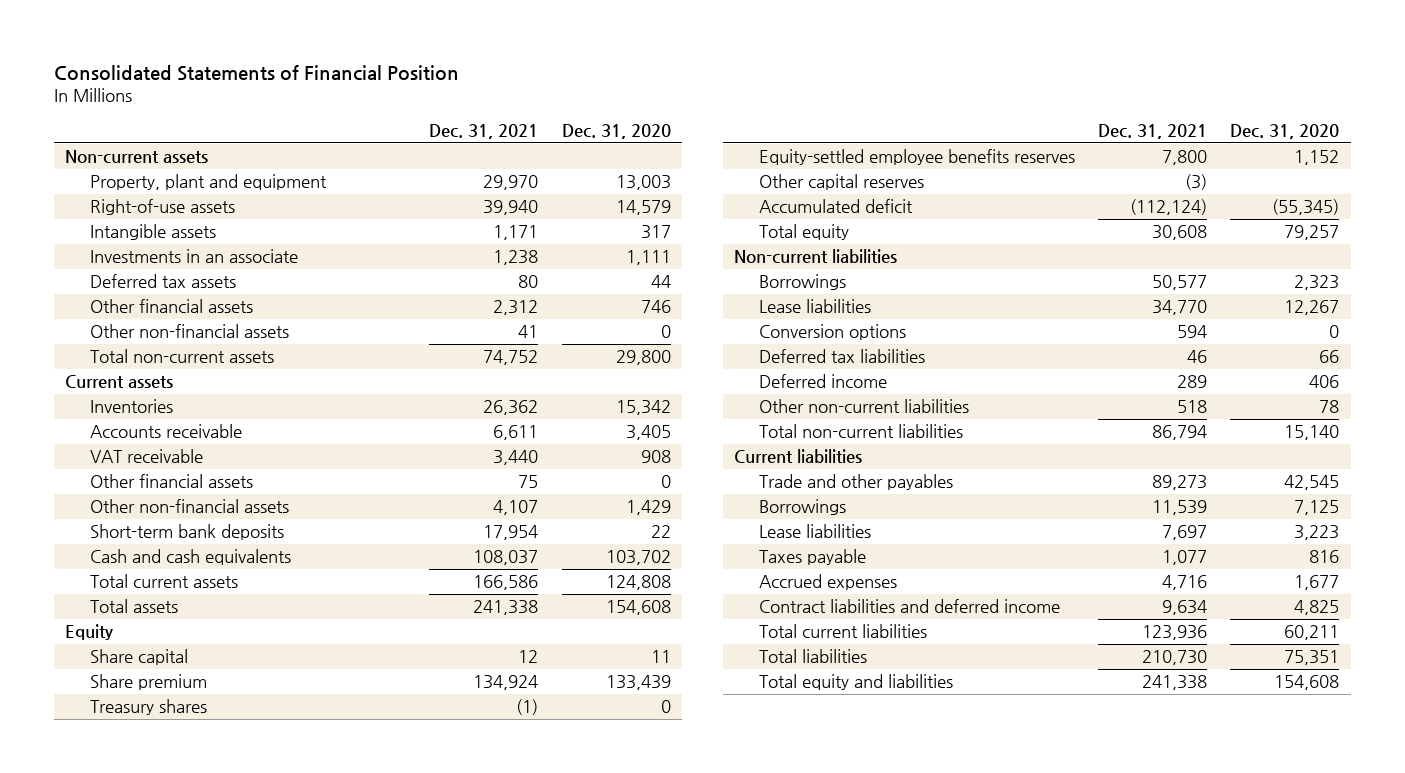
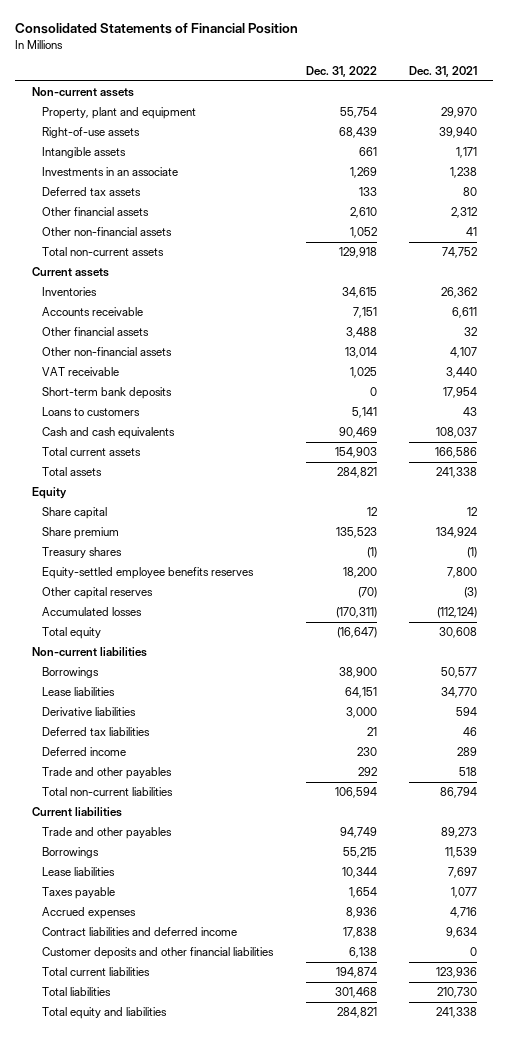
[561,123,671,139] Dec. 31, 2020 -> none
none -> [305,65,377,77] Dec. 31, 2022
[518,475,539,489] 75 -> [463,327,477,337] 32
[90,449,204,464] VAT receivable -> [42,367,120,377] VAT receivable
none -> [42,407,141,417] Loans to customers
[759,199,914,214] Accumulated deficit -> [42,607,143,617] Accumulated losses
[759,324,907,341] Conversion options -> [42,707,137,717] Derivative liabilities
[759,399,970,414] Other non-current liabilities -> [42,767,173,780] Trade and other payables
none -> [42,947,275,960] Customer deposits and other financial liabilities

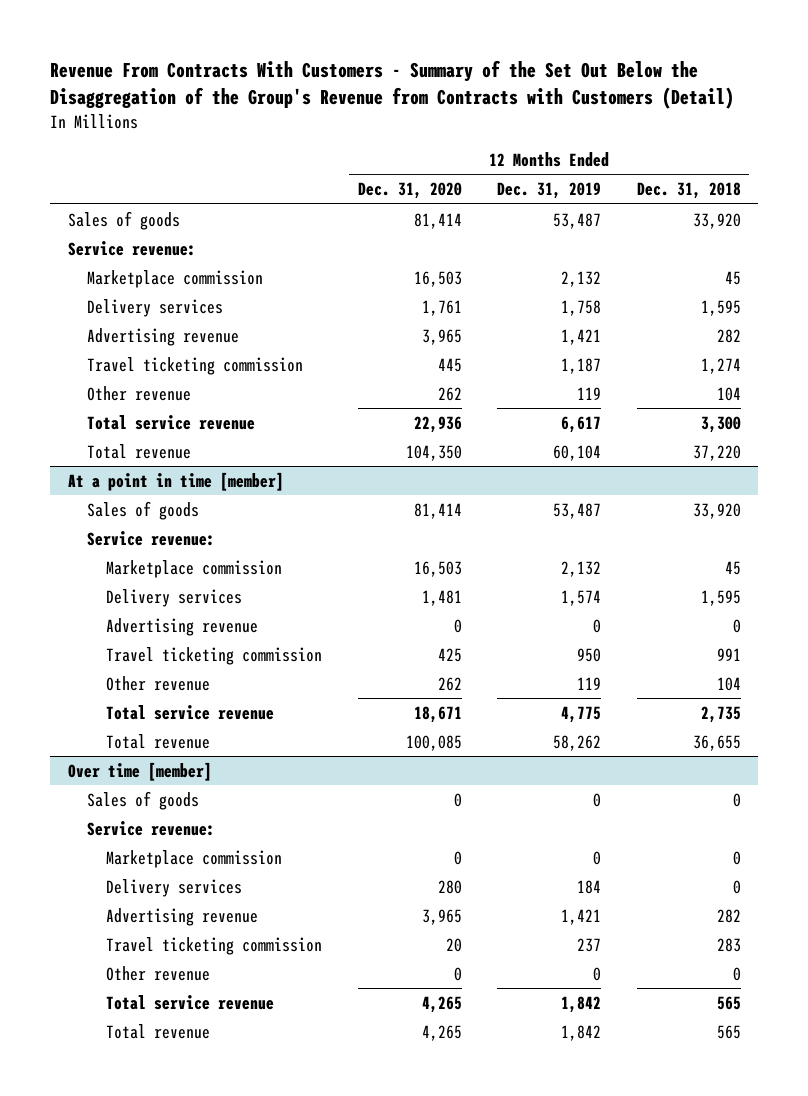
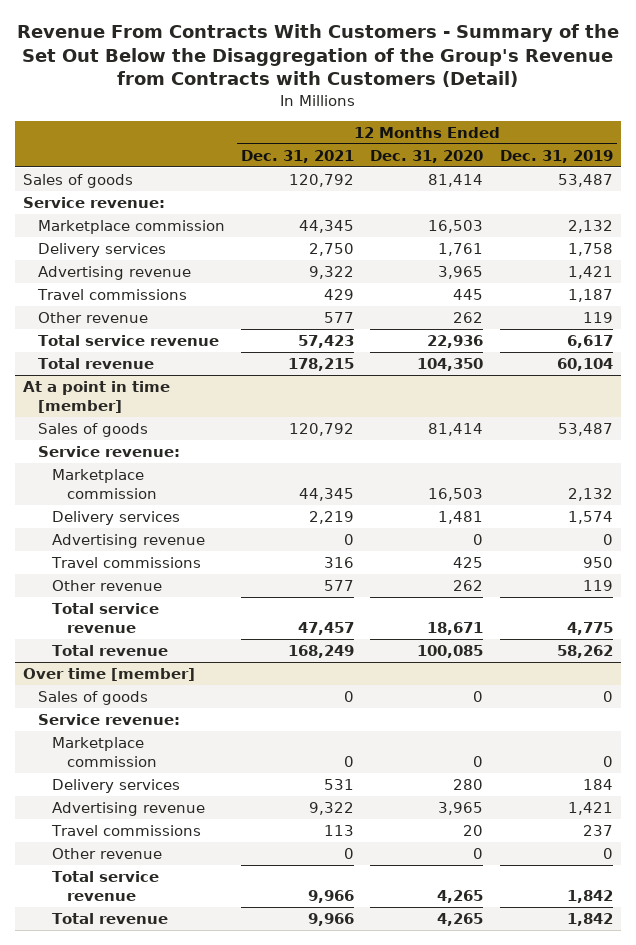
[636,182,741,200] Dec. 31, 2018 -> none
none -> [241,149,355,163] Dec. 31, 2021
[86,356,303,375] Travel ticketing commission -> [36,288,187,300] Travel commissions
[106,646,323,665] Travel ticketing commission -> [51,556,202,568] Travel commissions
[106,936,323,955] Travel ticketing commission -> [51,824,202,836] Travel commissions

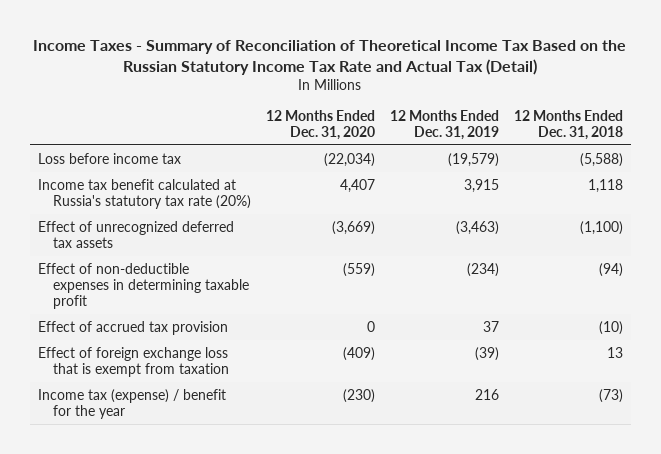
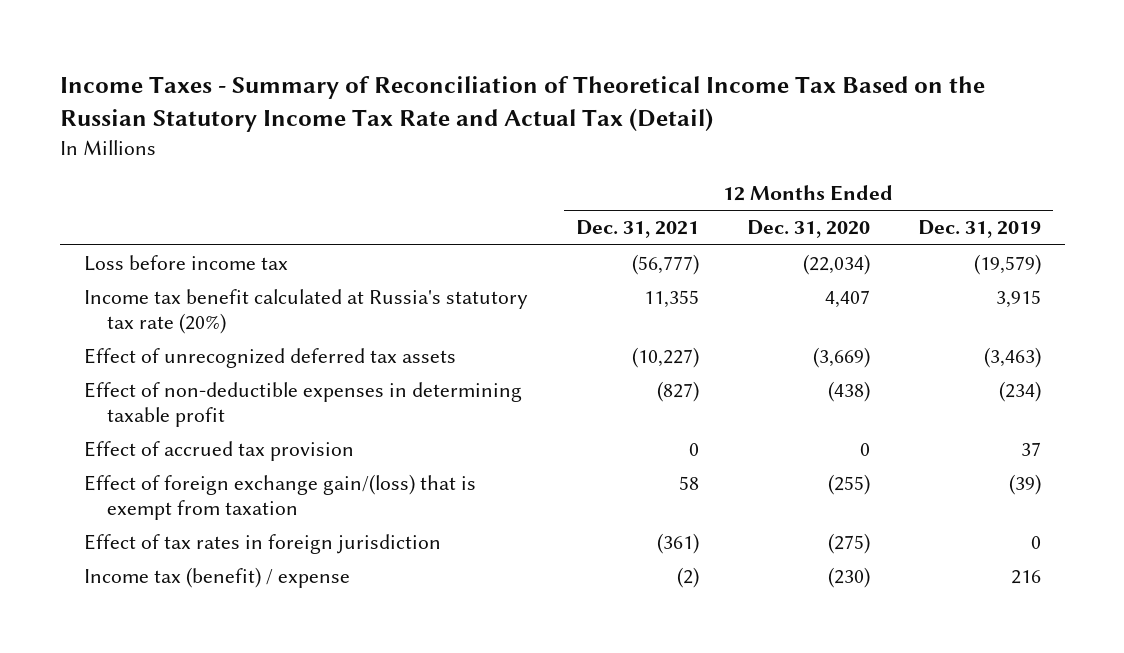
[514,109,624,140] 12 Months Ended Dec. 31, 2018 -> none
none -> [575,220,699,239] Dec. 31, 2021
[343,262,376,277] (559) -> [827,381,870,403] (438)
none -> [83,474,476,521] Effect of foreign exchange gain/(loss) that is exempt from taxation
[37,346,230,377] Effect of foreign exchange loss that is exempt from taxation -> [83,534,441,555] Effect of tax rates in foreign jurisdiction
[343,346,376,361] (409) -> [827,533,870,555] (275)
[475,346,500,361] (39) -> [1030,536,1041,550] 0
[37,388,226,419] Income tax (expense) / benefit for the year -> [83,567,350,589] Income tax (benefit) / expense

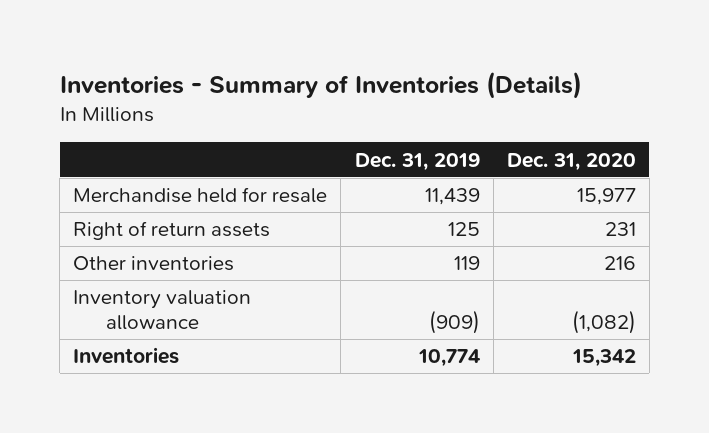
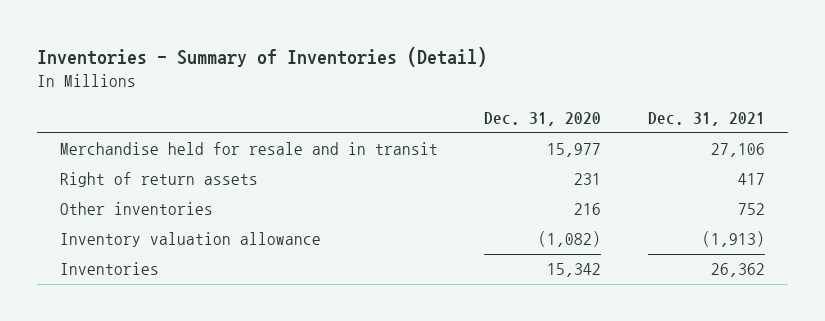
[59,70,582,99] Inventories - Summary of Inventories (Details) -> [36,47,487,68] Inventories - Summary of Inventories (Detail)
[354,152,480,171] Dec. 31, 2019 -> none
none -> [647,112,765,127] Dec. 31, 2021
[73,187,328,204] Merchandise held for resale -> [59,142,438,156] Merchandise held for resale and in transit

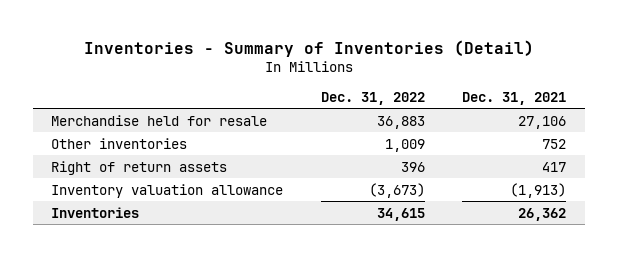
[484,112,602,127] Dec. 31, 2020 -> none
none -> [320,91,425,105] Dec. 31, 2022
[59,142,438,156] Merchandise held for resale and in transit -> [51,114,268,126] Merchandise held for resale
[59,172,258,188] Right of return assets -> [51,160,228,175] Right of return assets

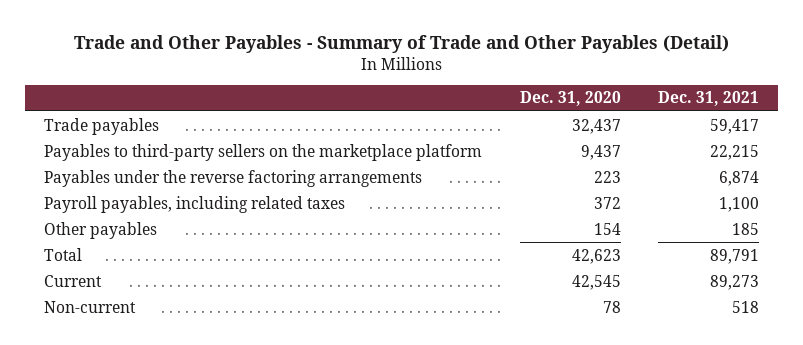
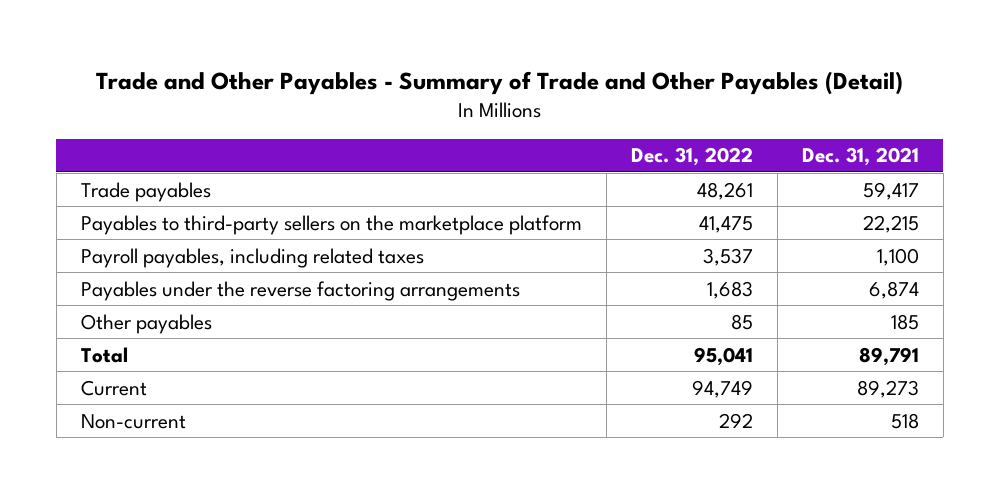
[519,91,621,107] Dec. 31, 2020 -> none
none -> [630,147,753,167] Dec. 31, 2022
[43,169,422,187] Payables under the reverse factoring arrangements -> [80,280,520,301] Payables under the reverse factoring arrangements

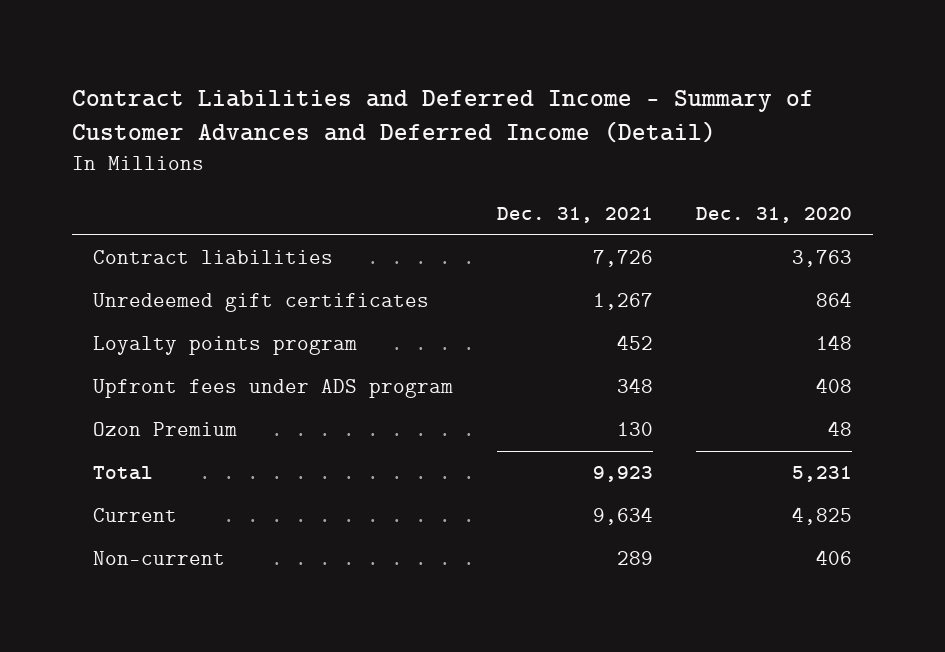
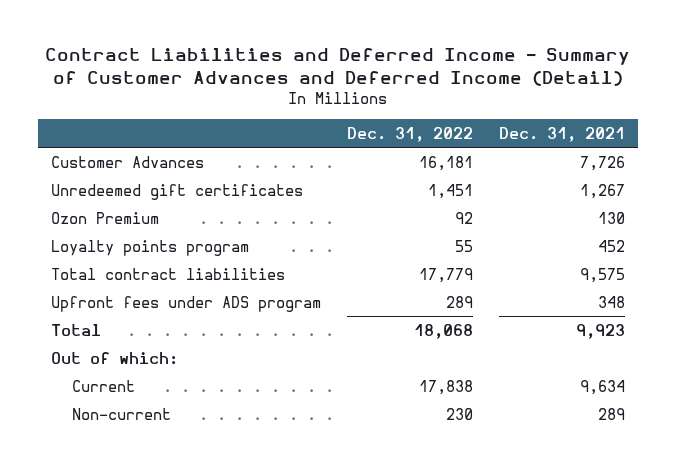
[695,206,852,223] Dec. 31, 2020 -> none
none -> [346,126,473,142] Dec. 31, 2022
[93,250,334,265] Contract liabilities -> [51,155,205,168] Customer Advances
[93,422,238,437] Ozon Premium -> [51,211,160,224] Ozon Premium
none -> [51,267,286,280] Total contract liabilities
none -> [51,351,179,365] Out of which:

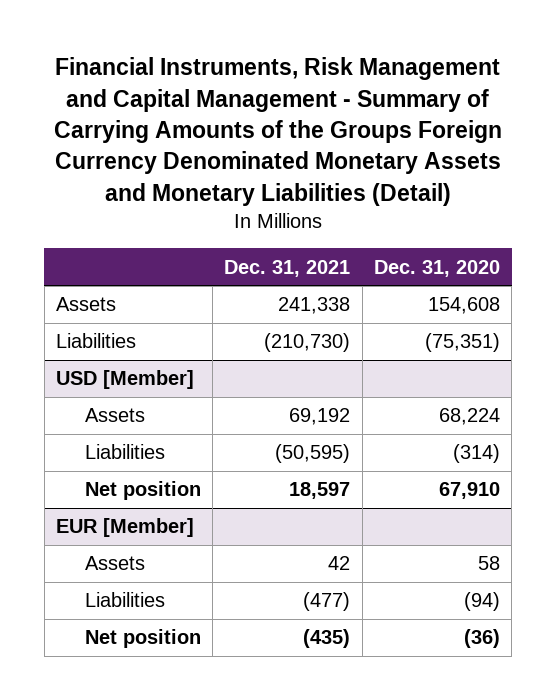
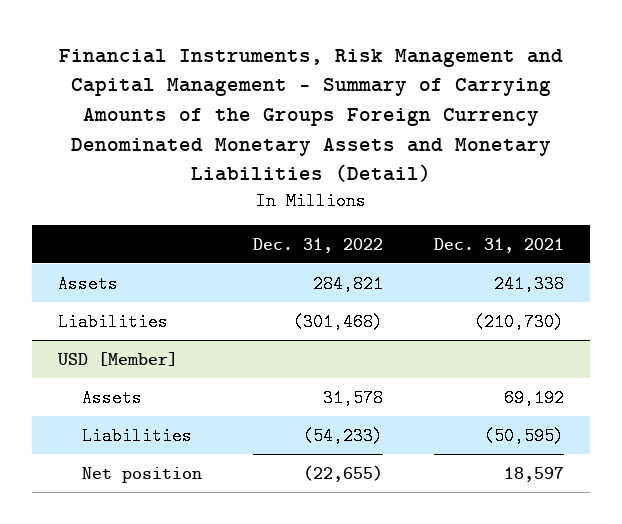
[373,259,500,277] Dec. 31, 2020 -> none
none -> [253,237,384,253] Dec. 31, 2022
[55,518,194,538] EUR [Member] -> none
[84,556,145,571] Assets -> none
[84,592,165,608] Liabilities -> none
[84,629,201,649] Net position -> none

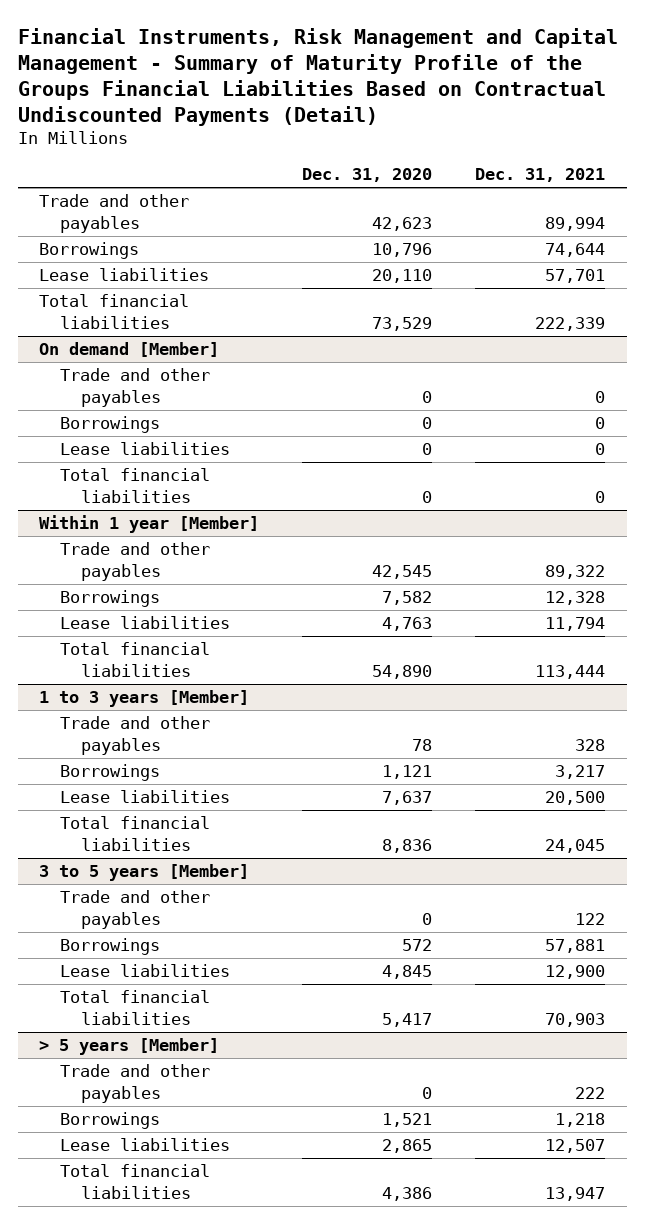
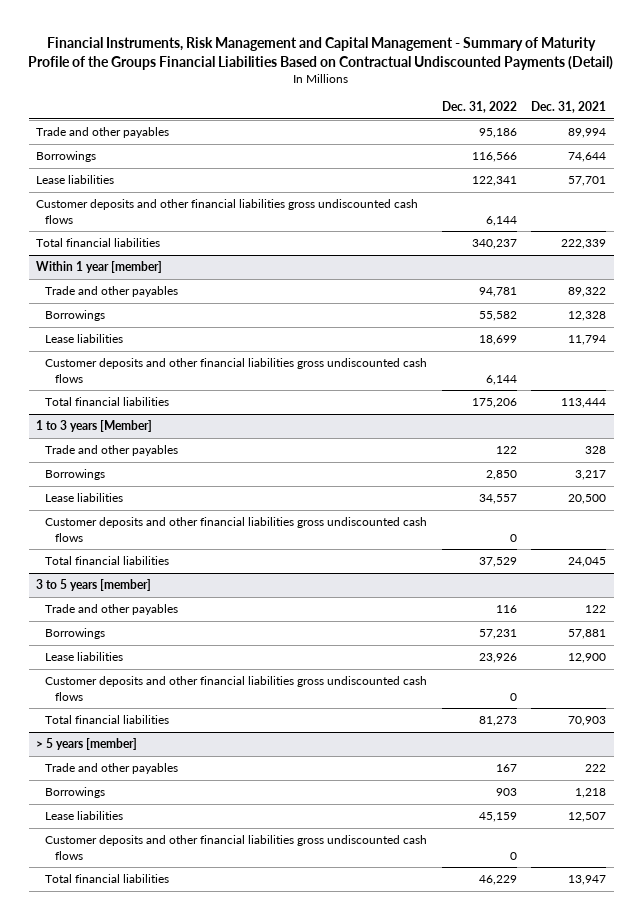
[302,168,433,183] Dec. 31, 2020 -> none
none -> [441,101,517,114] Dec. 31, 2022
none -> [36,199,419,224] Customer deposits and other financial liabilities gross undiscounted cash flows
[39,342,220,358] On demand [Member] -> none
[60,368,211,407] Trade and other payables -> none
[60,416,161,434] Borrowings -> none
[60,442,231,456] Lease liabilities -> none
[60,468,211,503] Total financial liabilities -> none
[39,515,260,534] Within 1 year [Member] -> [36,261,163,274] Within 1 year [member]
none -> [45,358,428,383] Customer deposits and other financial liabilities gross undiscounted cash flows
none -> [45,517,428,542] Customer deposits and other financial liabilities gross undiscounted cash flows
[39,864,250,882] 3 to 5 years [Member] -> [36,579,152,592] 3 to 5 years [member]
none -> [45,676,428,701] Customer deposits and other financial liabilities gross undiscounted cash flows
[39,1038,220,1056] > 5 years [Member] -> [36,738,138,751] > 5 years [member]
none -> [45,835,428,860] Customer deposits and other financial liabilities gross undiscounted cash flows

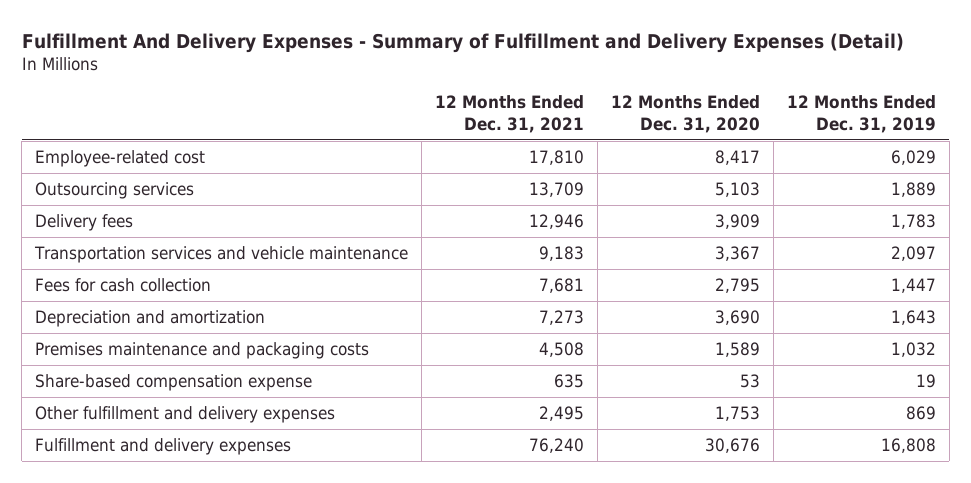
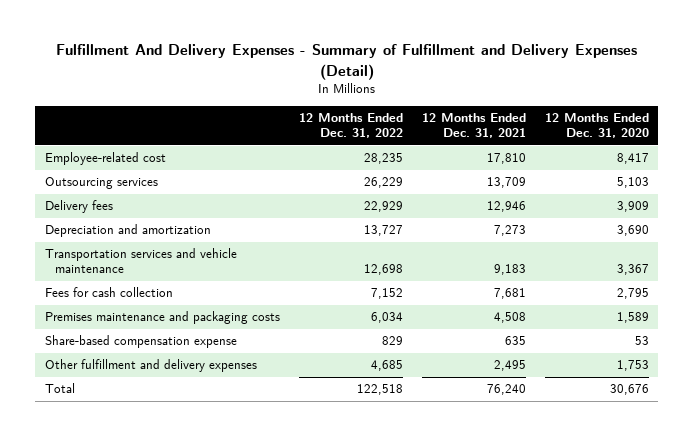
[786,95,936,133] 12 Months Ended Dec. 31, 2019 -> none
none -> [298,113,403,139] 12 Months Ended Dec. 31, 2022
[35,310,266,328] Depreciation and amortization -> [44,224,211,238] Depreciation and amortization
[35,438,292,456] Fulfillment and delivery expenses -> [44,383,75,394] Total

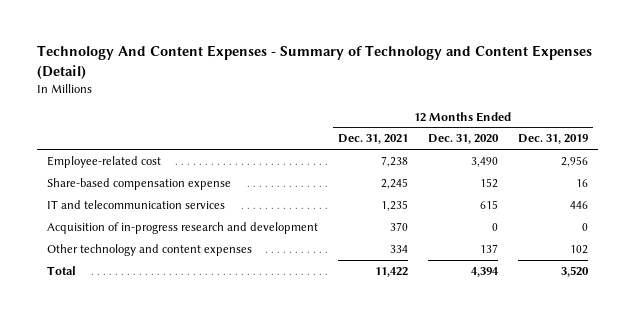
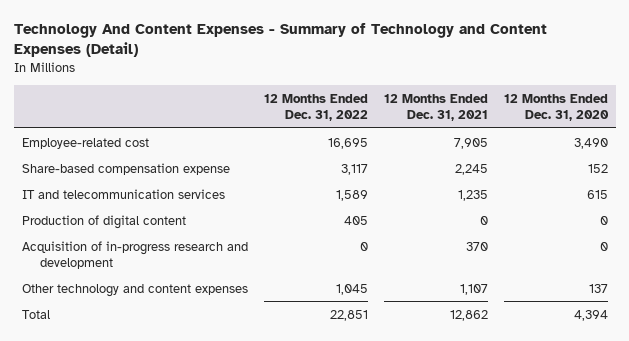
[517,134,588,145] Dec. 31, 2019 -> none
none -> [263,93,368,121] 12 Months Ended Dec. 31, 2022
[380,155,408,167] 7,238 -> [453,137,488,149] 7,905
none -> [21,214,186,229] Production of digital content
[389,244,408,253] 334 -> [459,283,488,295] 1,107
[374,266,408,277] 11,422 -> [449,309,488,321] 12,862

